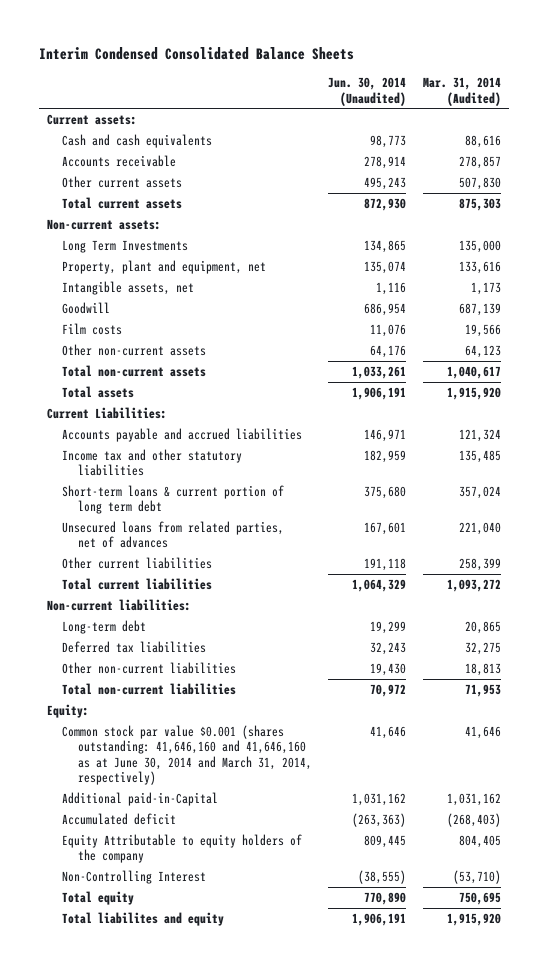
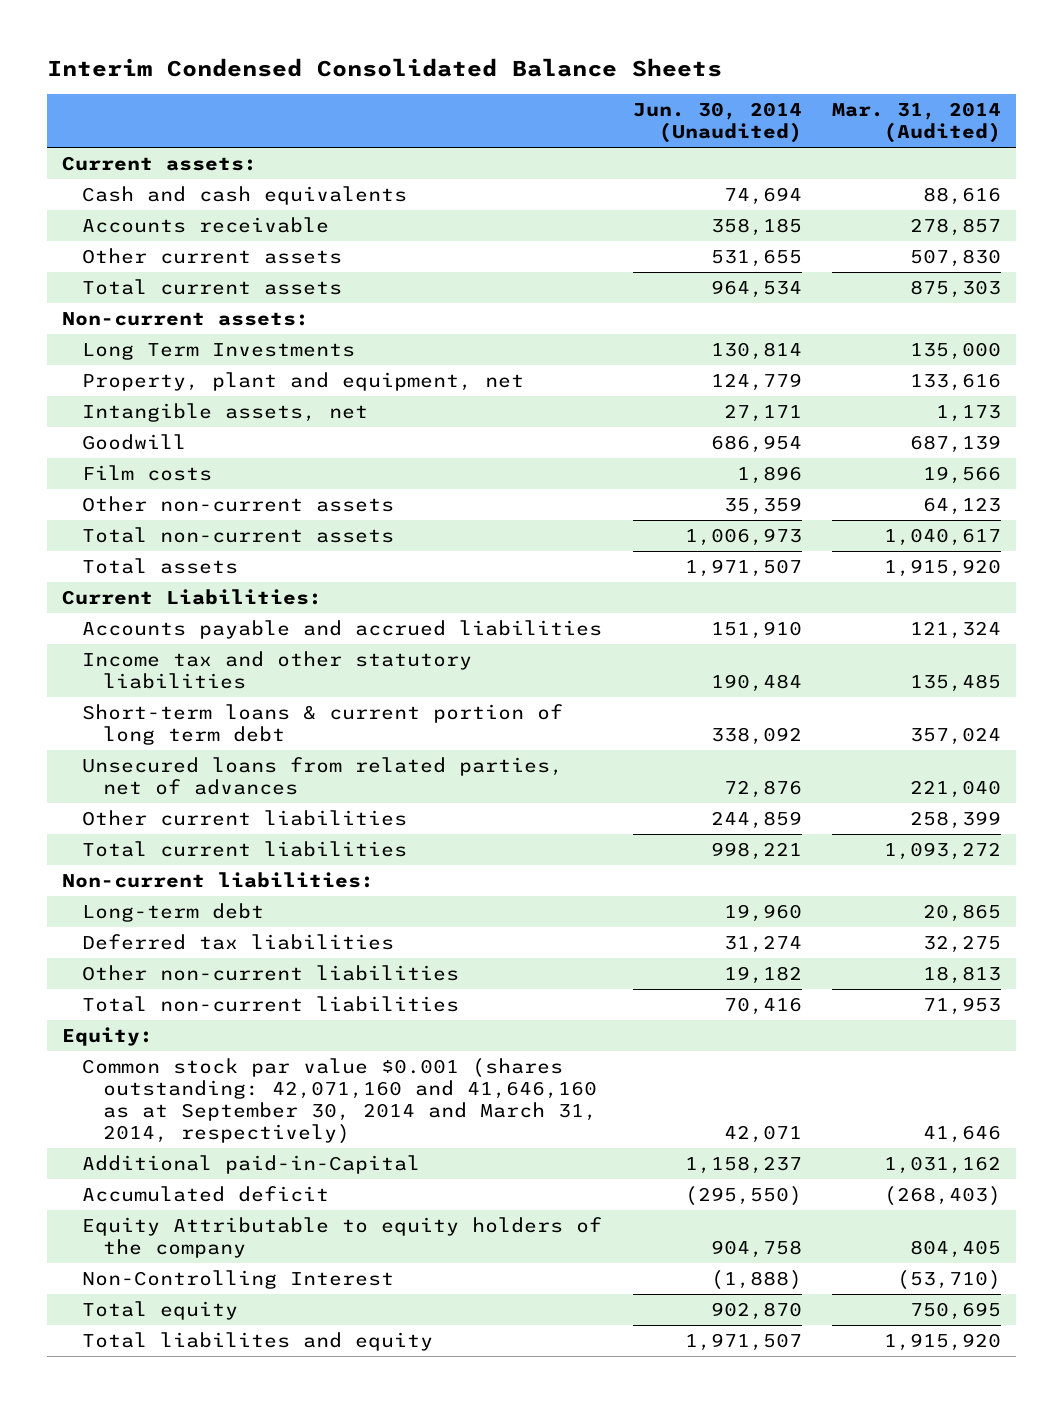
[370,134,407,148] 98,773 -> [723,186,802,205] 74,694
[364,155,407,169] 278,914 -> [710,217,802,236] 358,185
[364,176,407,190] 495,243 -> [710,248,802,267] 531,655
[364,197,407,211] 872,930 -> [710,279,802,298] 964,534
[364,239,407,253] 134,865 -> [710,341,802,360] 130,814
[364,260,407,274] 135,074 -> [710,372,802,391] 124,779
[376,281,407,295] 1,116 -> [723,403,802,422] 27,171
[370,323,407,337] 11,076 -> [736,465,802,484] 1,896
[370,344,407,358] 64,176 -> [723,496,802,515] 35,359
[352,365,407,379] 1,033,261 -> [684,527,802,546] 1,006,973
[352,386,407,400] 1,906,191 -> [684,558,802,577] 1,971,507
[364,428,407,442] 146,971 -> [710,620,802,639] 151,910
[364,449,407,463] 182,959 -> [710,673,802,692] 190,484
[364,485,407,499] 375,680 -> [710,726,802,745] 338,092
[364,521,407,535] 167,601 -> [723,779,802,798] 72,876
[364,557,407,571] 191,118 -> [710,810,802,829] 244,859
[352,578,407,592] 1,064,329 -> [710,841,802,860] 998,221
[370,620,407,634] 19,299 -> [723,903,802,922] 19,960
[370,641,407,655] 32,243 -> [723,934,802,953] 31,274
[370,662,407,676] 19,430 -> [723,965,802,984] 19,182
[370,683,407,697] 70,972 -> [723,996,802,1015] 70,416
[62,724,312,786] Common stock par value $0.001 (shares outstanding: 41,646,160 and 41,646,160 as at June 30, 2014 and March 31, 2014, respectively) -> [82,1057,598,1145] Common stock par value $0.001 (shares outstanding: 42,071,160 and 41,646,160 as at September 30, 2014 and March 31, 2014, respectively)
[370,725,407,739] 41,646 -> [723,1125,802,1144] 42,071
[352,792,407,806] 1,031,162 -> [684,1155,802,1174] 1,158,237
[352,812,407,827] (263,363) -> [684,1185,802,1206] (295,550)
[364,834,407,848] 809,445 -> [710,1239,802,1258] 904,758
[358,869,407,884] (38,555) -> [710,1269,802,1290] (1,888)
[364,891,407,905] 770,890 -> [710,1301,802,1320] 902,870
[352,912,407,926] 1,906,191 -> [684,1332,802,1351] 1,971,507

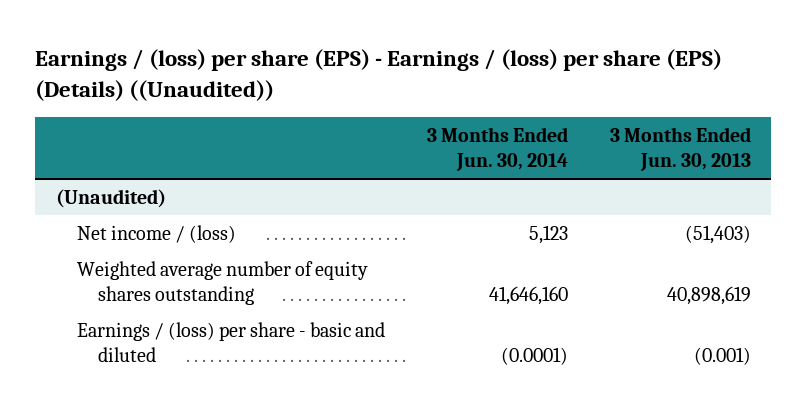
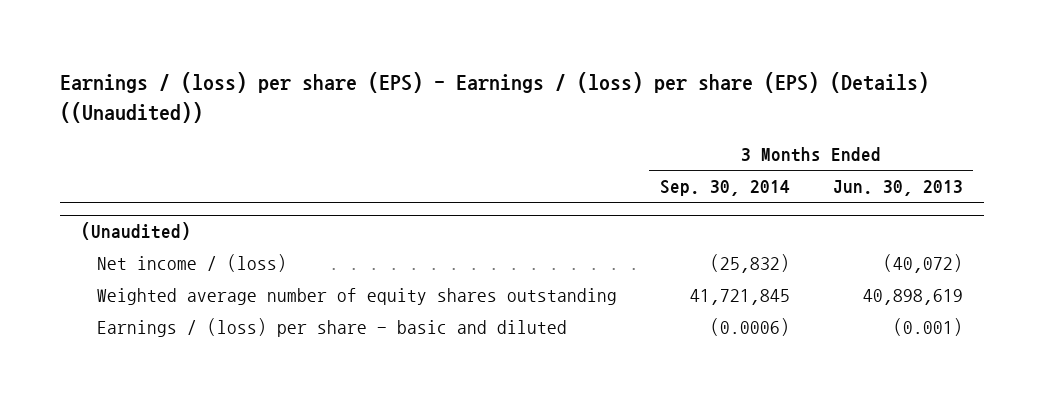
[426,126,568,172] 3 Months Ended Jun. 30, 2014 -> none
none -> [660,180,791,197] Sep. 30, 2014
[684,224,751,244] (51,403) -> [882,254,963,274] (40,072)

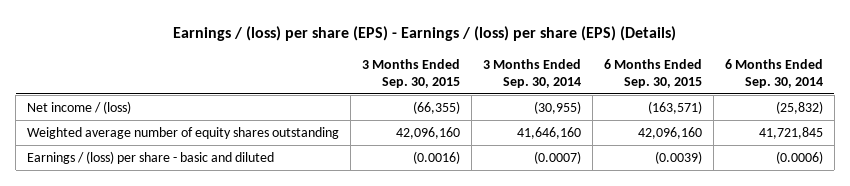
[59,72,929,124] Earnings / (loss) per share (EPS) - Earnings / (loss) per share (EPS) (Details) ((Unaudited)) -> [173,25,677,41] Earnings / (loss) per share (EPS) - Earnings / (loss) per share (EPS) (Details)
[832,180,963,197] Jun. 30, 2013 -> none
none -> [362,58,461,88] 3 Months Ended Sep. 30, 2015
none -> [603,58,702,88] 6 Months Ended Sep. 30, 2015
none -> [724,58,823,88] 6 Months Ended Sep. 30, 2014
[81,222,192,241] (Unaudited) -> none
[710,254,791,274] (25,832) -> [534,101,582,115] (30,955)
[690,289,791,306] 41,721,845 -> [517,127,582,140] 41,646,160
[710,318,791,337] (0.0006) -> [534,151,582,165] (0.0007)

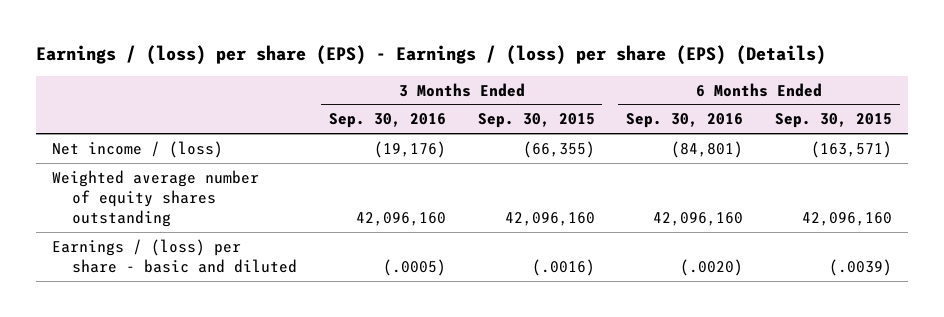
[483,58,582,88] 3 Months Ended Sep. 30, 2014 -> none
[724,58,823,88] 6 Months Ended Sep. 30, 2014 -> none
none -> [328,113,446,129] Sep. 30, 2016
none -> [626,113,744,129] Sep. 30, 2016
[413,151,461,165] (0.0016) -> [531,258,595,276] (.0016)
[654,151,702,165] (0.0039) -> [829,258,893,276] (.0039)

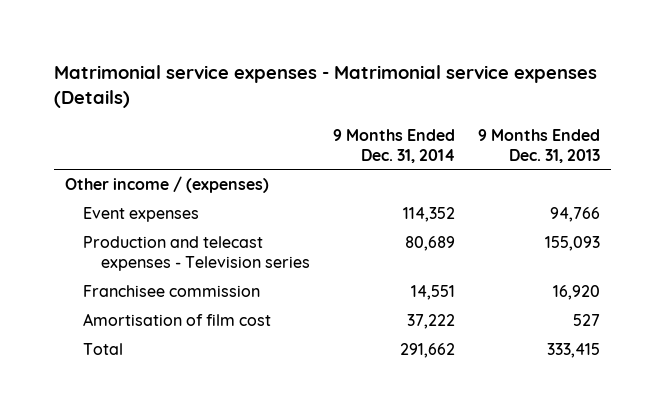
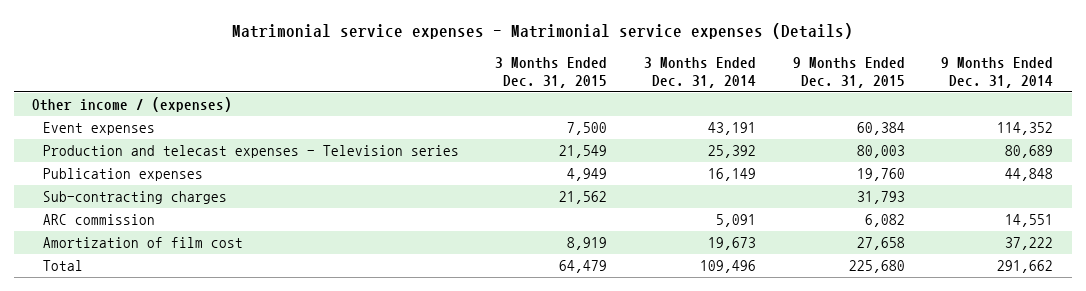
[477,128,600,163] 9 Months Ended Dec. 31, 2013 -> none
none -> [495,57,608,88] 3 Months Ended Dec. 31, 2015
none -> [643,57,756,88] 3 Months Ended Dec. 31, 2014
none -> [792,57,905,88] 9 Months Ended Dec. 31, 2015
none -> [42,168,203,182] Publication expenses
none -> [42,191,227,205] Sub-contracting charges
[83,285,261,298] Franchisee commission -> [42,214,155,226] ARC commission
[83,313,272,327] Amortisation of film cost -> [42,237,243,249] Amortization of film cost

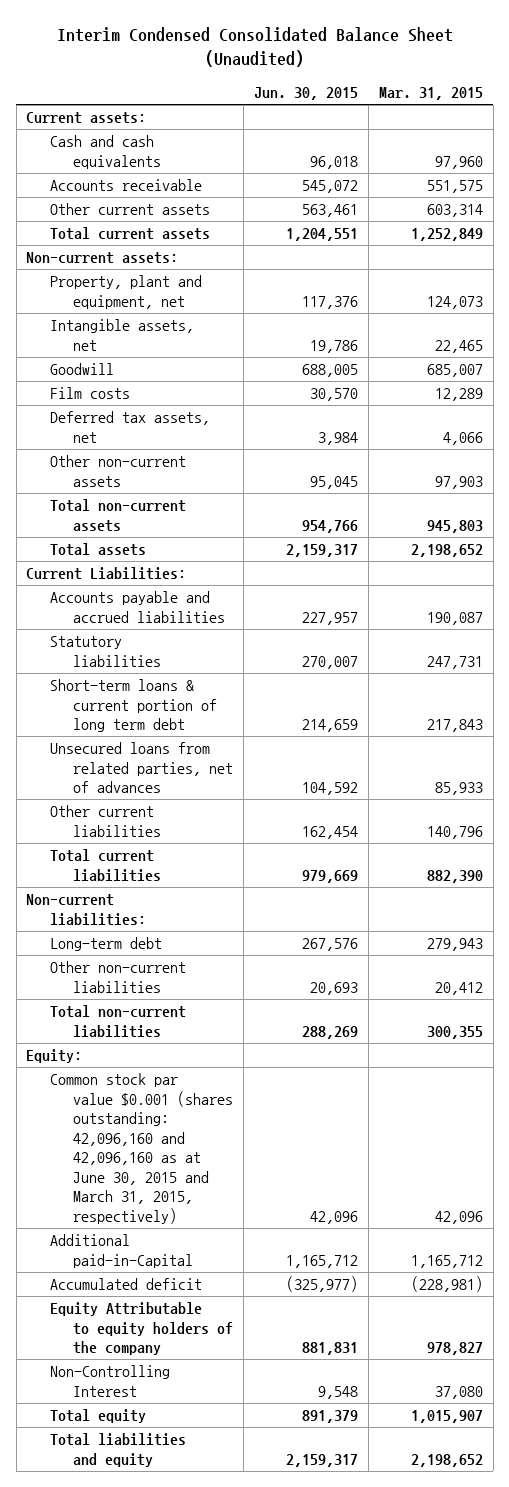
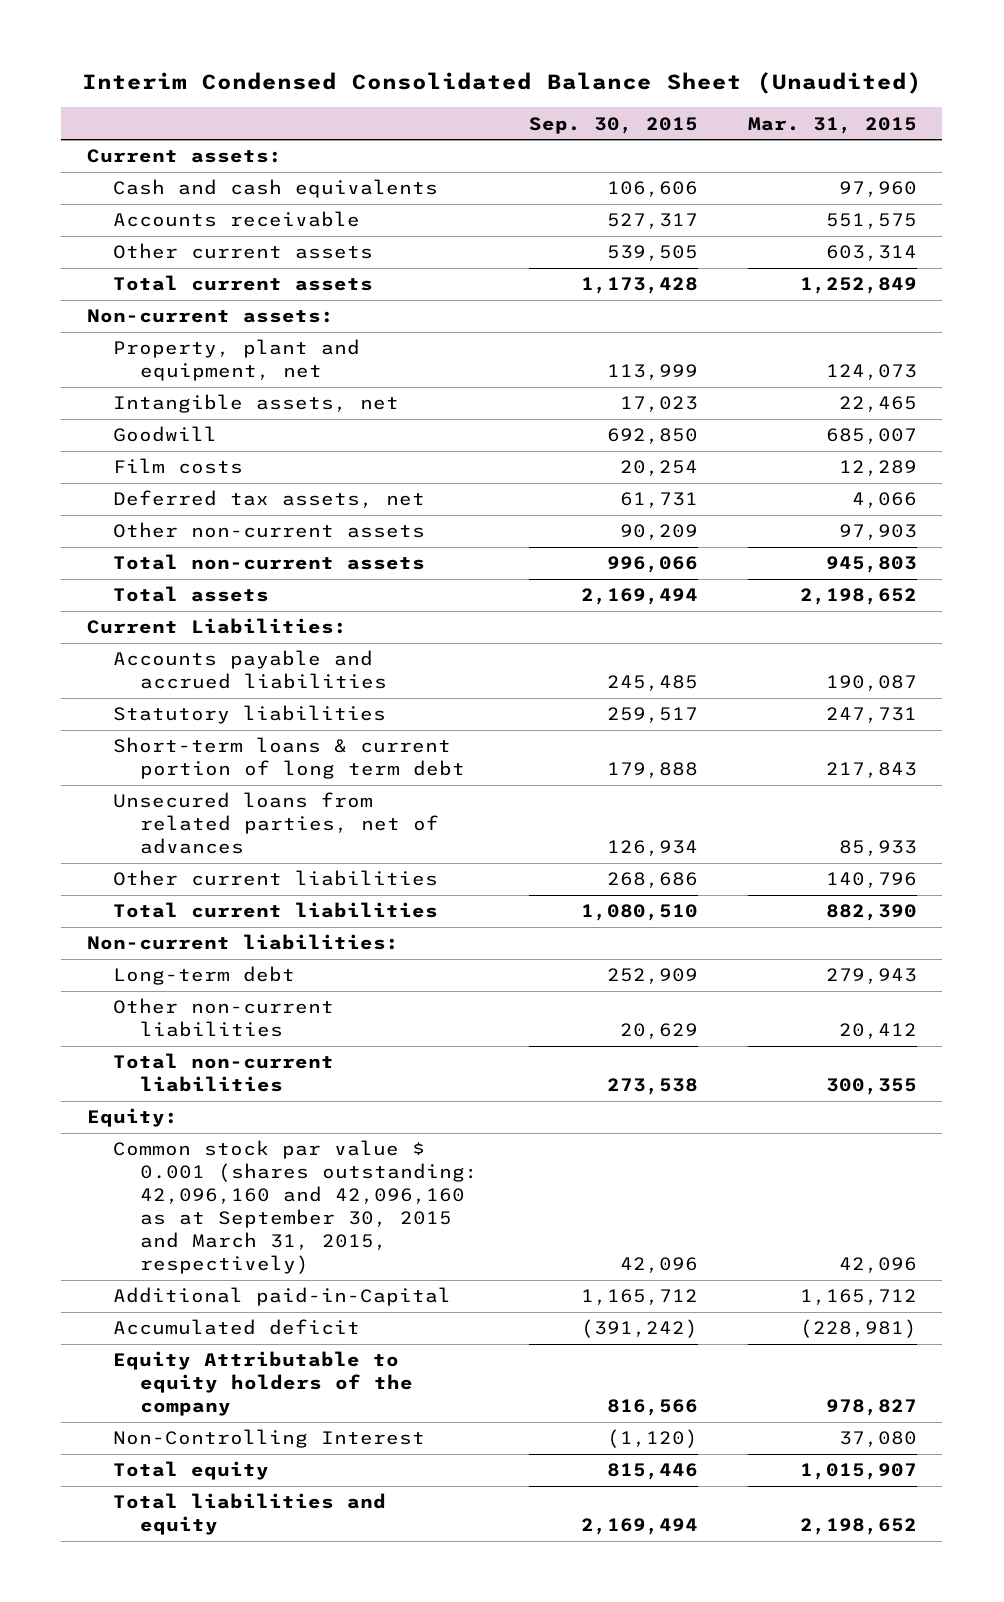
[254,87,359,101] Jun. 30, 2015 -> none
none -> [528,116,698,134] Sep. 30, 2015
[49,1072,234,1224] Common stock par value $0.001 (shares outstanding: 42,096,160 and 42,096,160 as at June 30, 2015 and March 31, 2015, respectively) -> [113,1140,479,1274] Common stock par value $ 0.001 (shares outstanding: 42,096,160 and 42,096,160 as at September 30, 2015 and March 31, 2015, respectively)

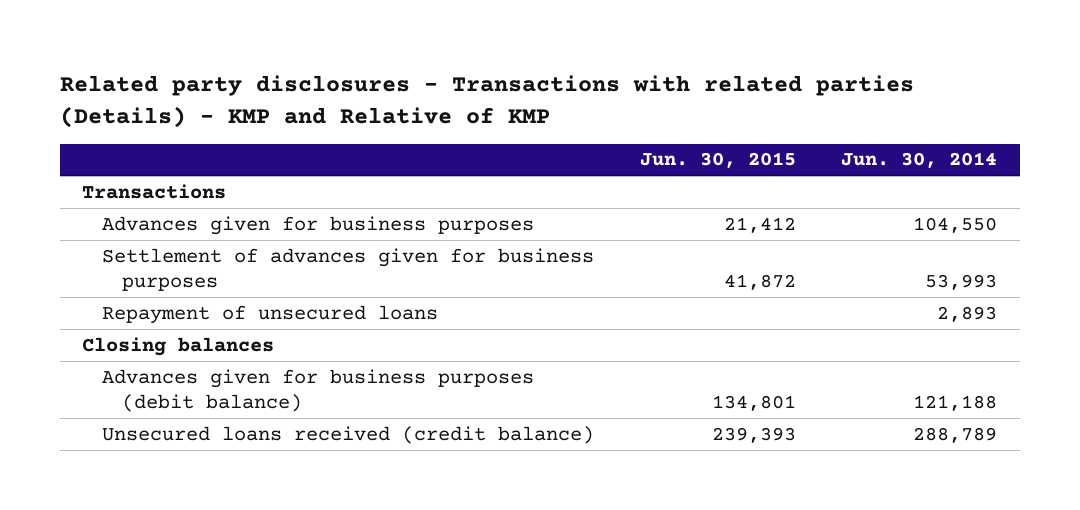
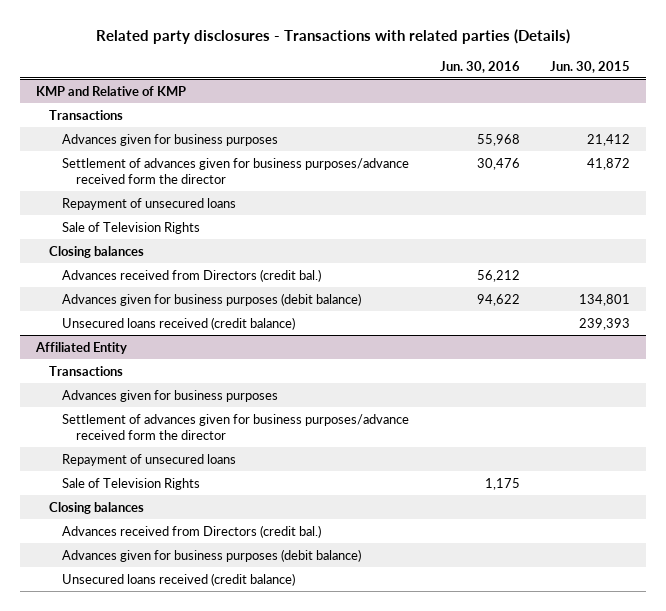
[59,75,914,129] Related party disclosures - Transactions with related parties (Details) - KMP and Relative of KMP -> [96,28,571,44] Related party disclosures - Transactions with related parties (Details)
[841,152,998,169] Jun. 30, 2014 -> none
none -> [439,60,520,73] Jun. 30, 2016
none -> [35,85,186,96] KMP and Relative of KMP
[102,247,595,291] Settlement of advances given for business purposes -> [62,157,410,184] Settlement of advances given for business purposes/advance received form the director
none -> [62,221,201,234] Sale of Television Rights
none -> [62,268,322,282] Advances received from Directors (credit bal.)
none -> [34,341,127,354] Affiliated Entity
none -> [49,365,124,376] Transactions
none -> [62,389,279,402] Advances given for business purposes
none -> [62,413,410,440] Settlement of advances given for business purposes/advance received form the director
none -> [62,453,237,466] Repayment of unsecured loans
none -> [62,477,201,490] Sale of Television Rights
none -> [49,501,145,514] Closing balances
none -> [62,524,322,538] Advances received from Directors (credit bal.)
none -> [62,548,362,562] Advances given for business purposes (debit balance)
none -> [62,572,296,586] Unsecured loans received (credit balance)

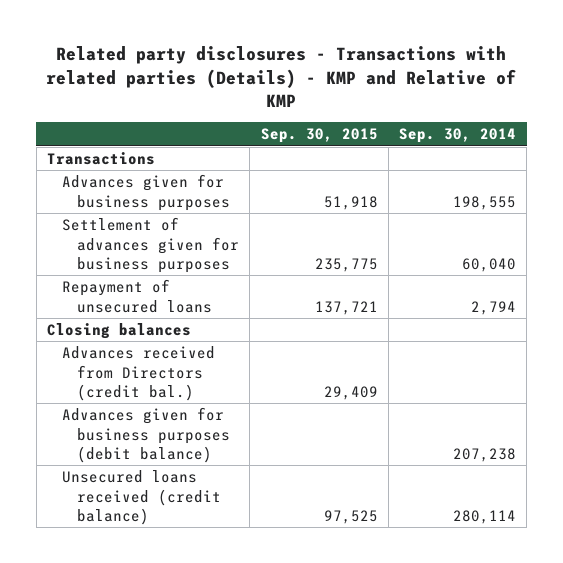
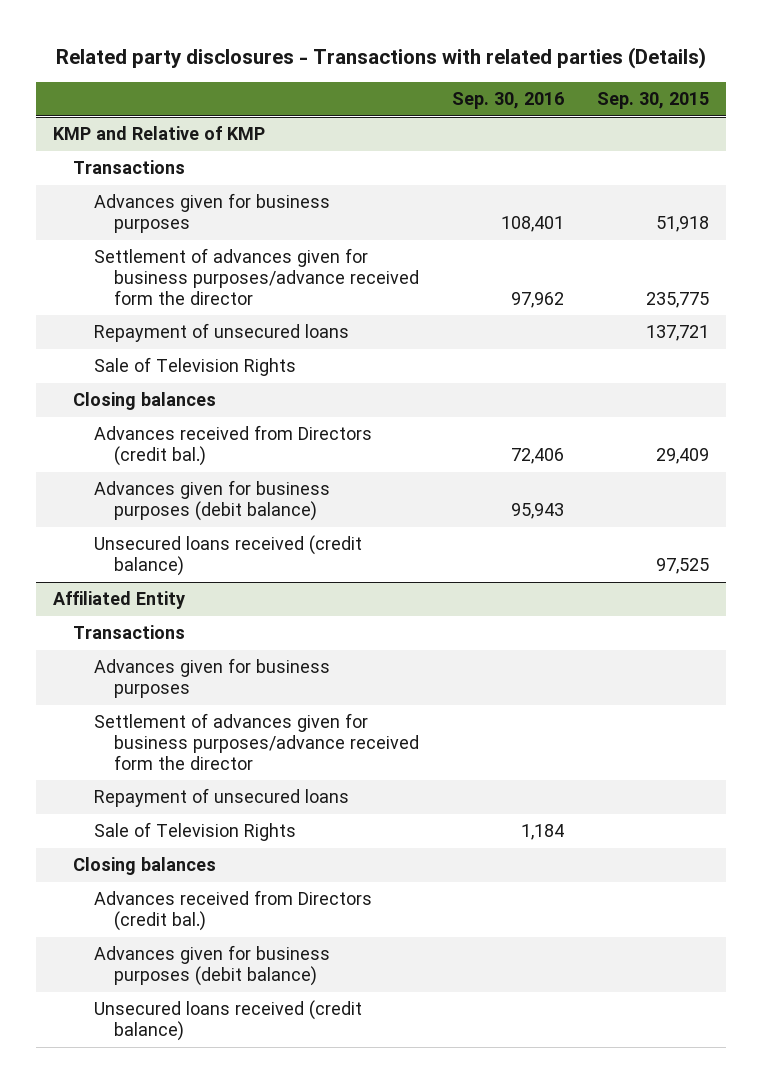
[46,45,517,108] Related party disclosures - Transactions with related parties (Details) - KMP and Relative of KMP -> [56,47,707,70] Related party disclosures - Transactions with related parties (Details)
[398,128,516,144] Sep. 30, 2014 -> none
none -> [452,91,565,109] Sep. 30, 2016
none -> [53,126,266,141] KMP and Relative of KMP
[62,217,240,274] Settlement of advances given for business purposes -> [93,248,419,305] Settlement of advances given for business purposes/advance received form the director
none -> [93,357,296,377] Sale of Television Rights
none -> [53,591,186,610] Affiliated Entity
none -> [73,625,186,640] Transactions
none -> [93,658,330,698] Advances given for business purposes
none -> [93,713,419,770] Settlement of advances given for business purposes/advance received form the director
none -> [93,788,349,808] Repayment of unsecured loans
none -> [93,822,296,842] Sale of Television Rights
none -> [73,857,217,876] Closing balances
none -> [93,890,372,931] Advances received from Directors (credit bal.)
none -> [93,945,330,986] Advances given for business purposes (debit balance)
none -> [93,1000,362,1041] Unsecured loans received (credit balance)

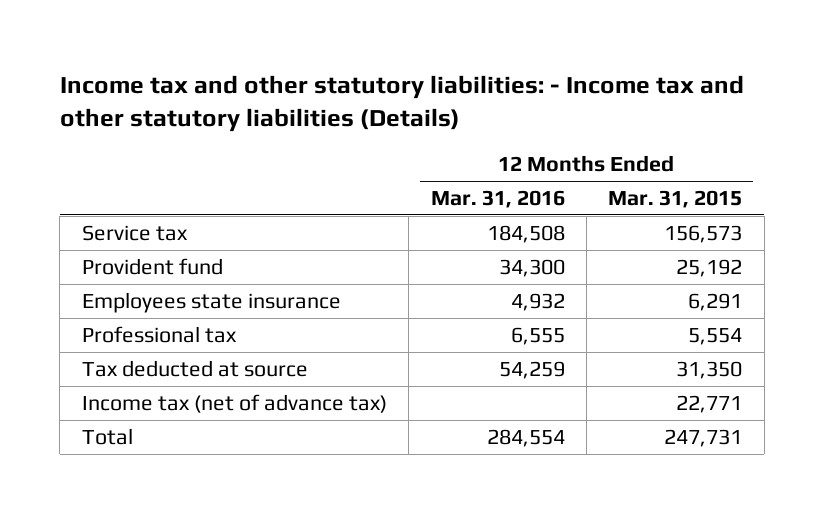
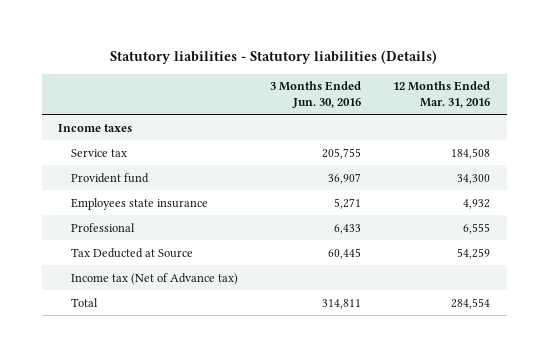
[59,75,744,133] Income tax and other statutory liabilities: - Income tax and other statutory liabilities (Details) -> [110,50,438,65] Statutory liabilities - Statutory liabilities (Details)
[608,190,743,209] Mar. 31, 2015 -> none
none -> [270,81,362,109] 3 Months Ended Jun. 30, 2016
none -> [57,123,132,132] Income taxes
[81,325,237,343] Professional tax -> [70,222,135,232] Professional
[81,359,308,377] Tax deducted at source -> [70,247,193,258] Tax Deducted at Source
[81,393,387,413] Income tax (net of advance tax) -> [70,272,238,285] Income tax (Net of Advance tax)

